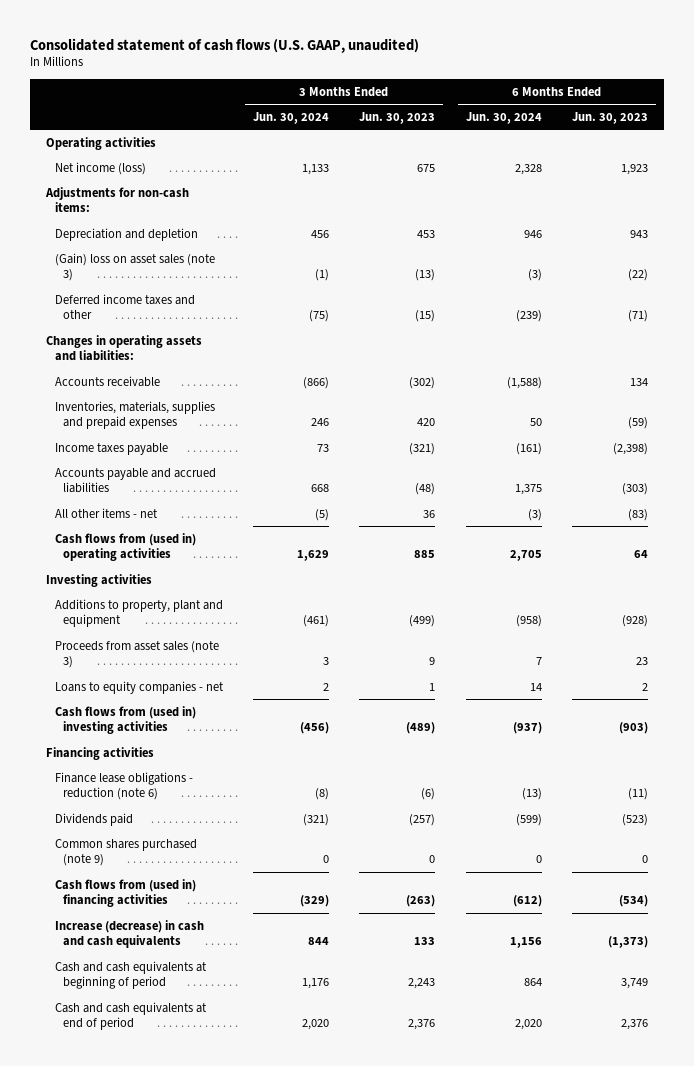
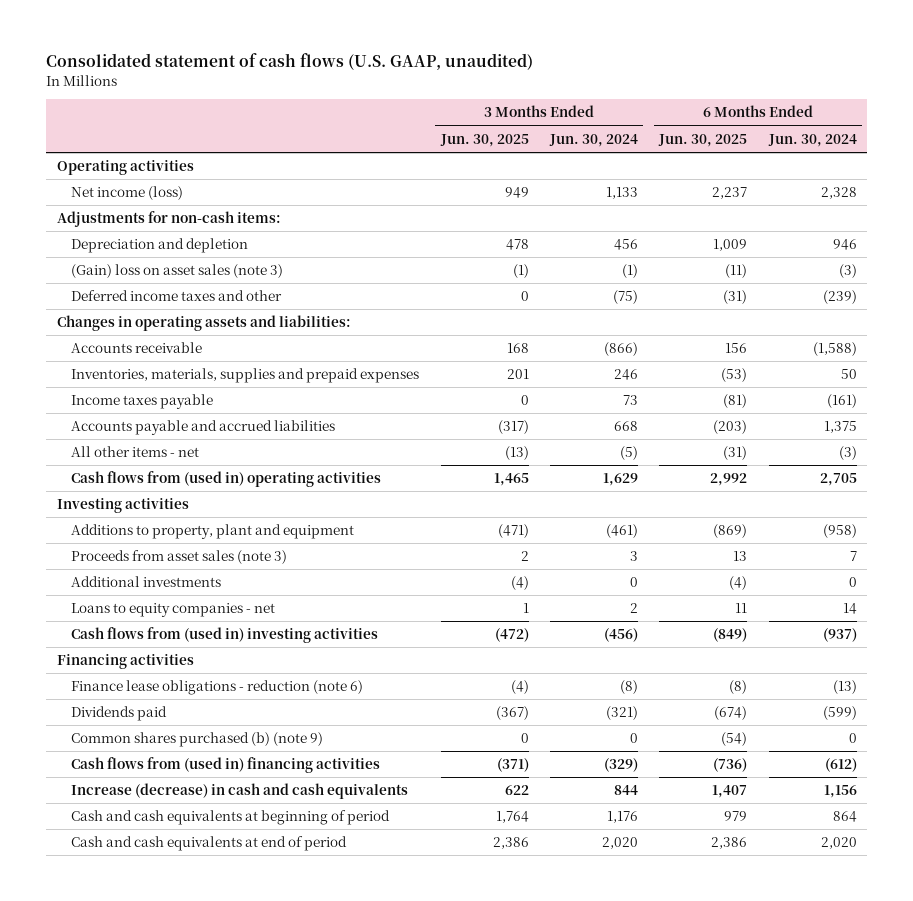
[359,111,436,124] Jun. 30, 2023 -> none
[572,111,649,124] Jun. 30, 2023 -> none
none -> [439,133,529,147] Jun. 30, 2025
none -> [658,133,748,147] Jun. 30, 2025
none -> [71,576,222,588] Additional investments
[54,838,197,867] Common shares purchased (note 9) -> [71,732,324,748] Common shares purchased (b) (note 9)

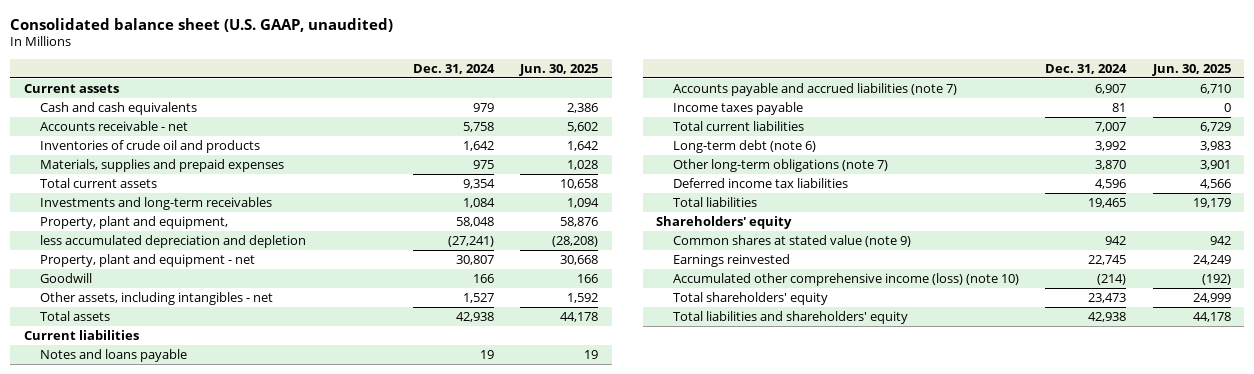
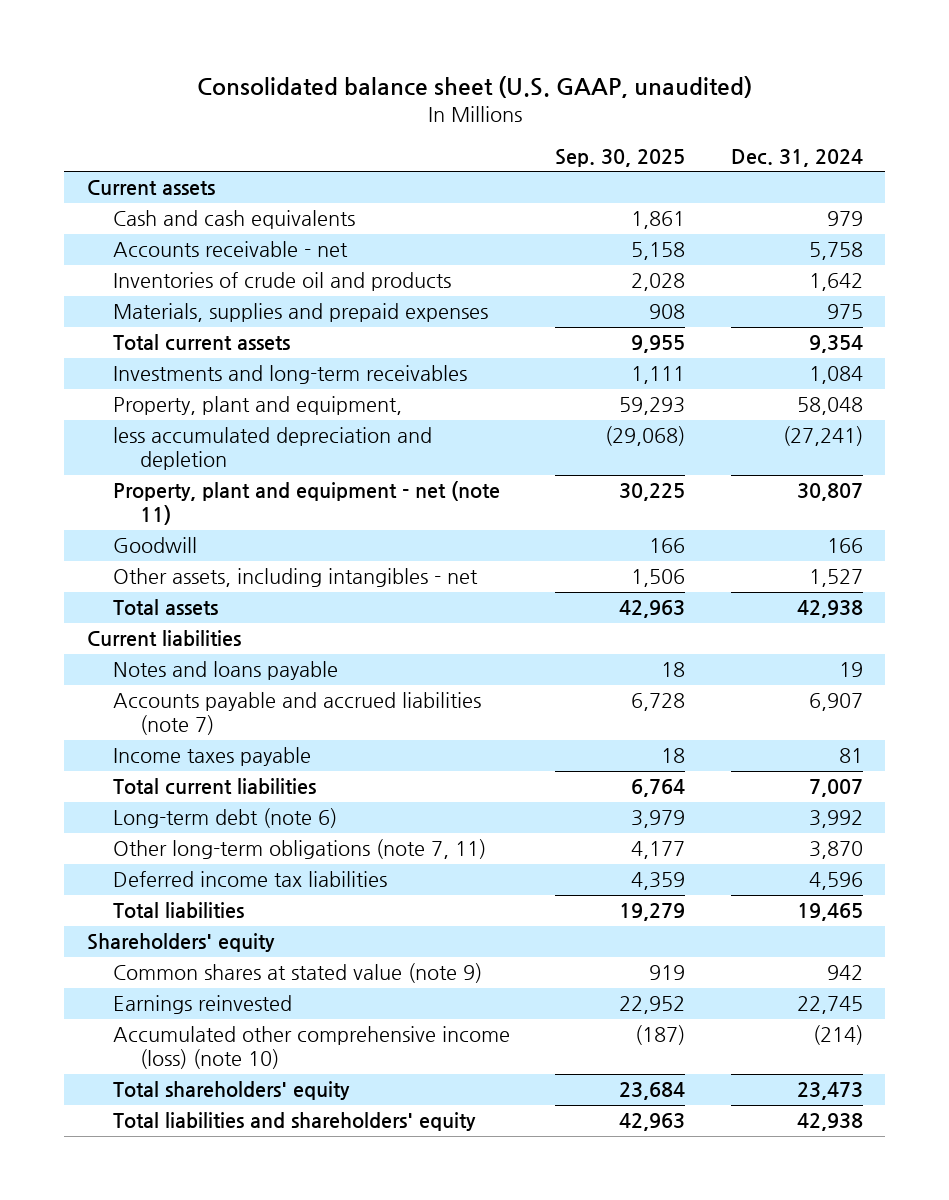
[519,63,599,76] Jun. 30, 2025 -> none
none -> [555,148,686,167] Sep. 30, 2025
[40,253,256,267] Property, plant and equipment - net -> [113,481,501,526] Property, plant and equipment - net (note 11)
[672,158,888,172] Other long-term obligations (note 7) -> [113,839,487,860] Other long-term obligations (note 7, 11)

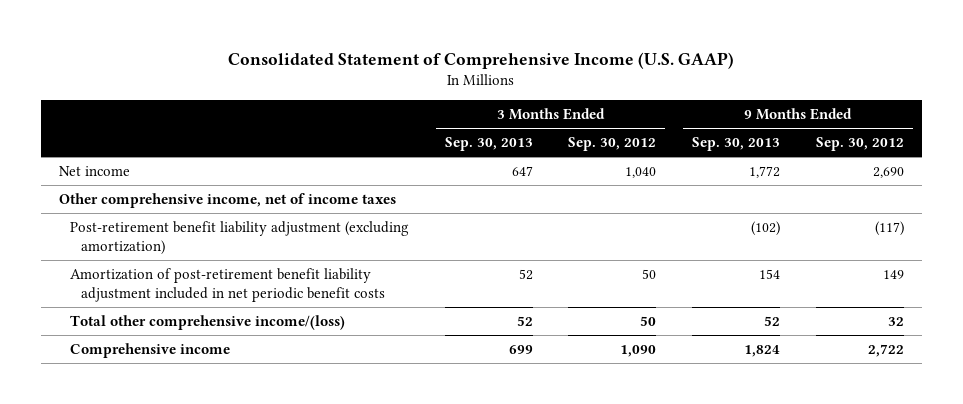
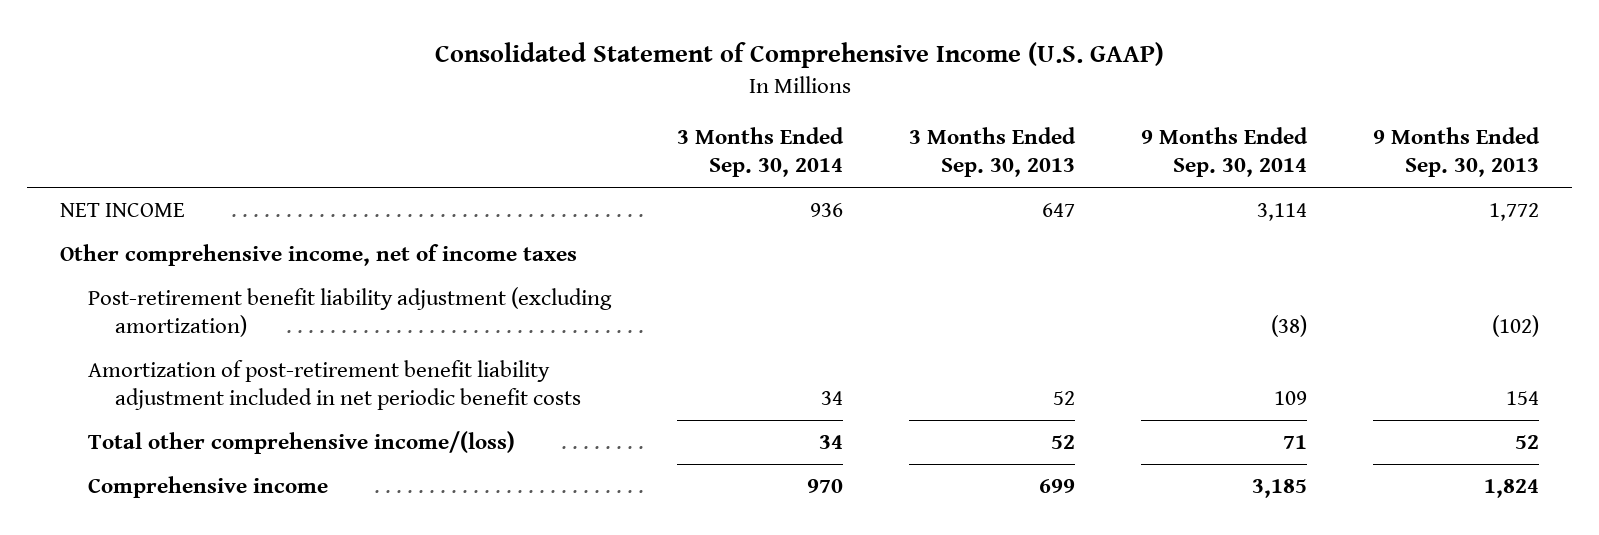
[568,137,657,152] Sep. 30, 2012 -> none
[815,137,904,152] Sep. 30, 2012 -> none
none -> [676,127,844,178] 3 Months Ended Sep. 30, 2014
none -> [1140,127,1308,178] 9 Months Ended Sep. 30, 2014
[58,165,130,176] Net income -> [60,202,186,217] NET INCOME

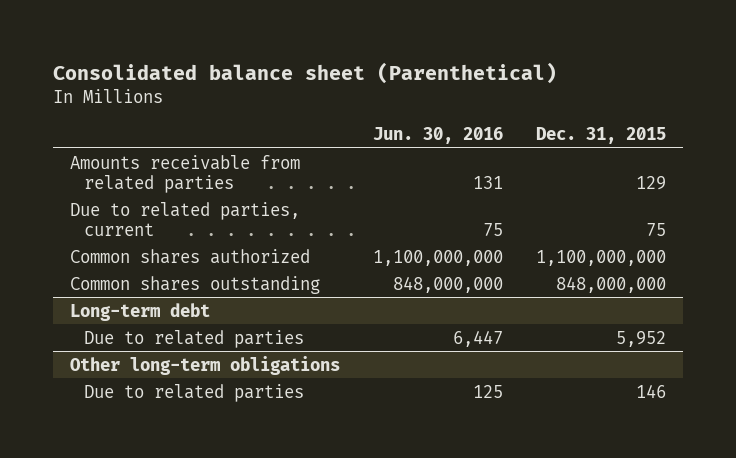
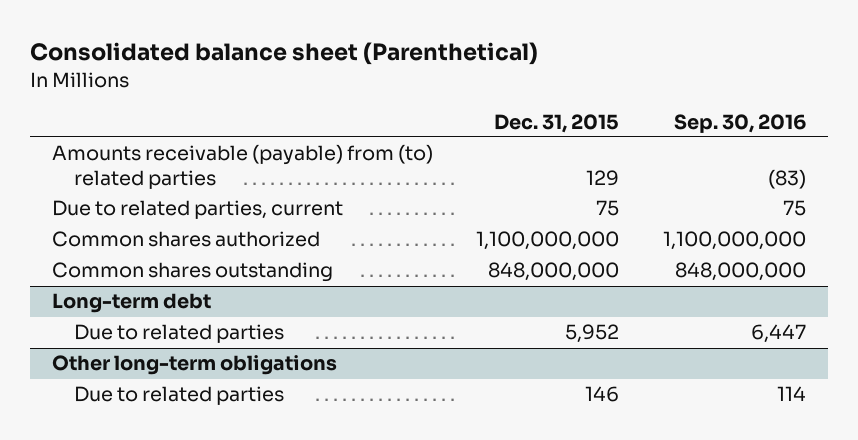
[372,126,503,144] Jun. 30, 2016 -> none
none -> [673,113,806,133] Sep. 30, 2016
[69,154,300,193] Amounts receivable from related parties -> [51,144,433,189] Amounts receivable (payable) from (to) related parties

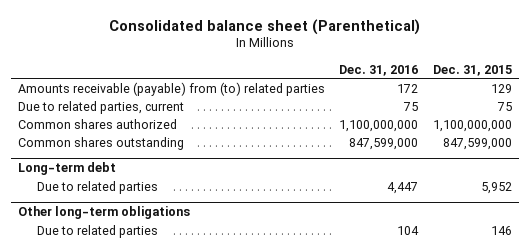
[673,113,806,133] Sep. 30, 2016 -> none
none -> [339,64,419,76] Dec. 31, 2016
[488,262,620,282] 848,000,000 -> [442,137,512,150] 847,599,000

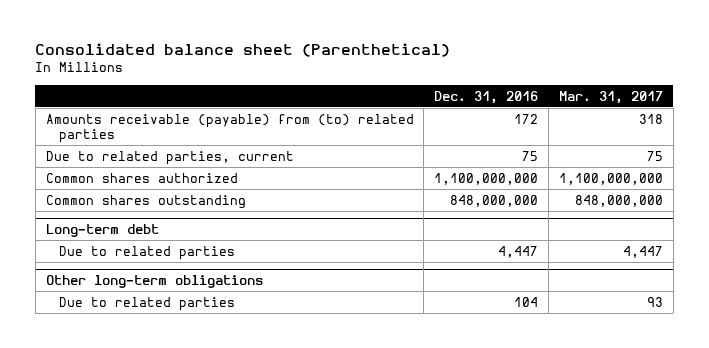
[432,64,512,76] Dec. 31, 2015 -> none
none -> [558,90,663,104] Mar. 31, 2017
[349,137,419,150] 847,599,000 -> [450,194,539,207] 848,000,000

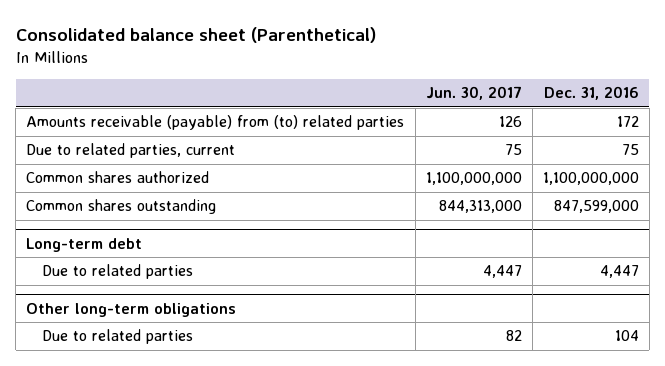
[558,90,663,104] Mar. 31, 2017 -> none
none -> [425,86,522,101] Jun. 30, 2017
[450,194,539,207] 848,000,000 -> [553,200,639,214] 847,599,000

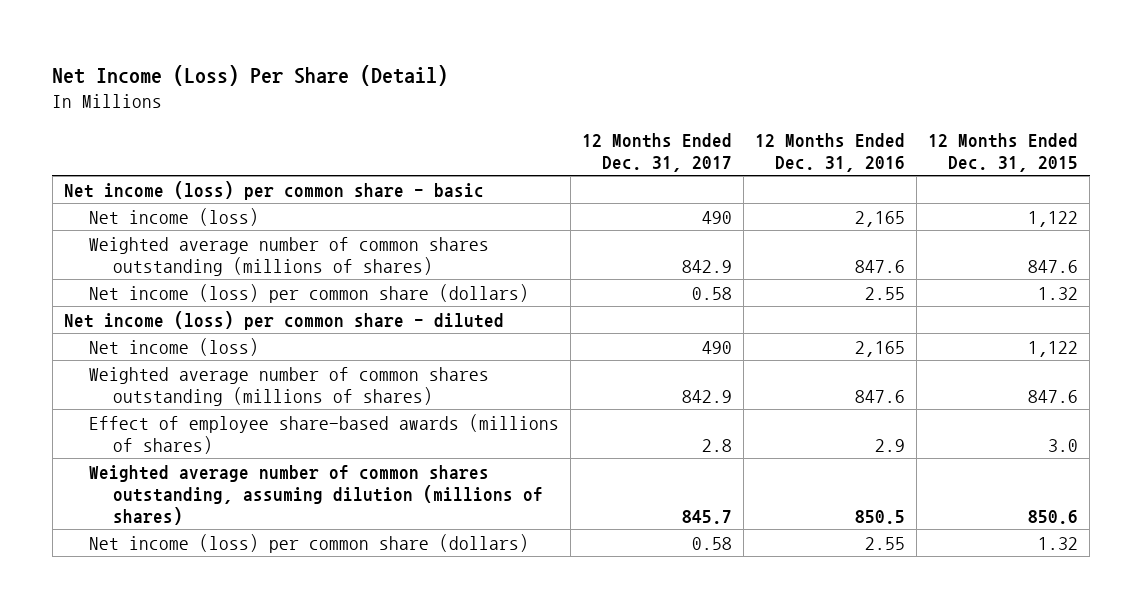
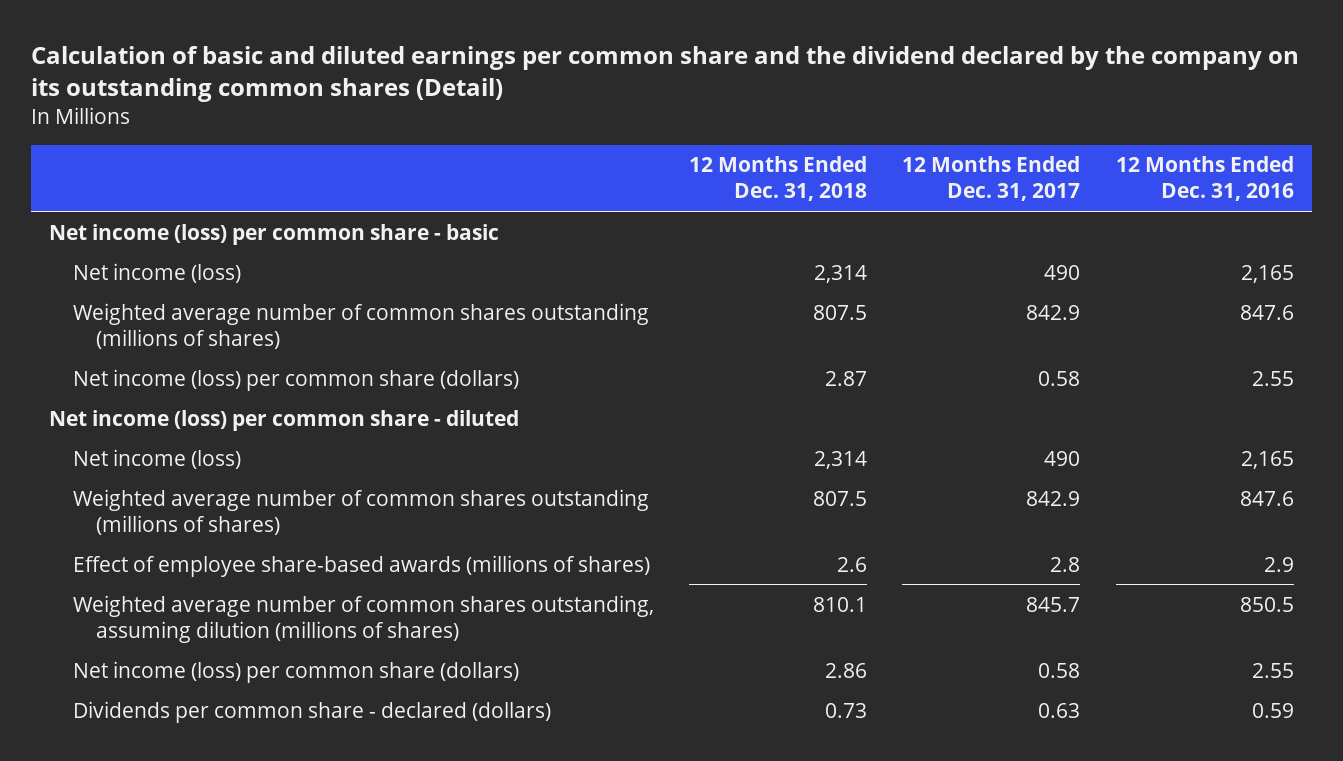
[52,64,449,86] Net Income (Loss) Per Share (Detail) -> [31,45,1300,102] Calculation of basic and diluted earnings per common share and the dividend declared by the company on its outstanding common shares (Detail)
[928,132,1079,172] 12 Months Ended Dec. 31, 2015 -> none
none -> [689,156,868,202] 12 Months Ended Dec. 31, 2018
none -> [72,700,551,723] Dividends per common share - declared (dollars)

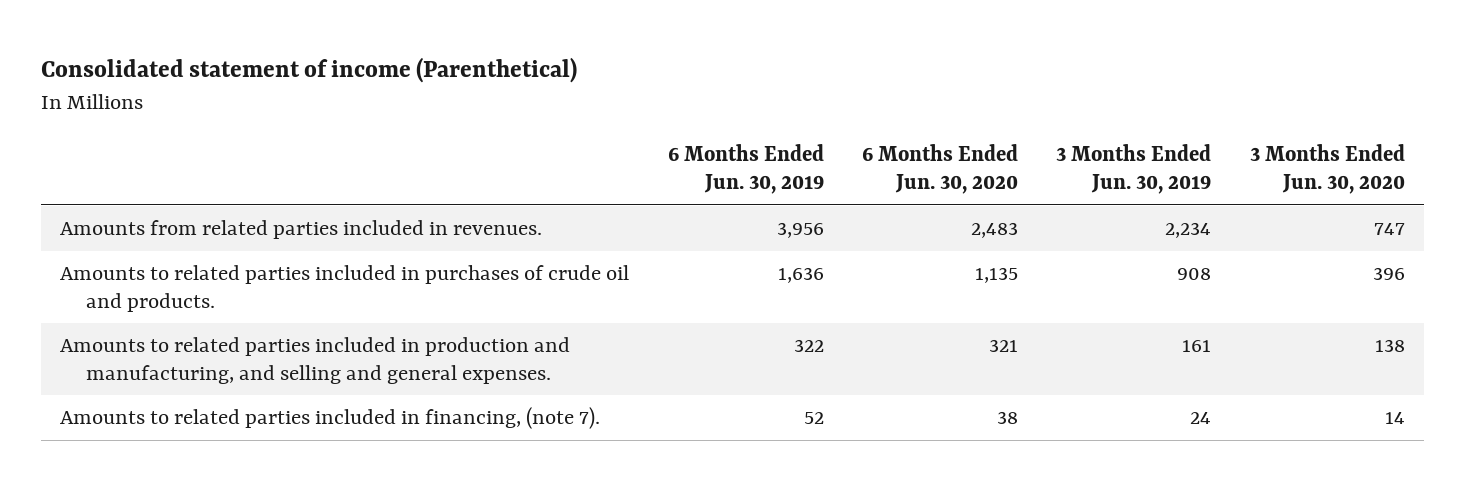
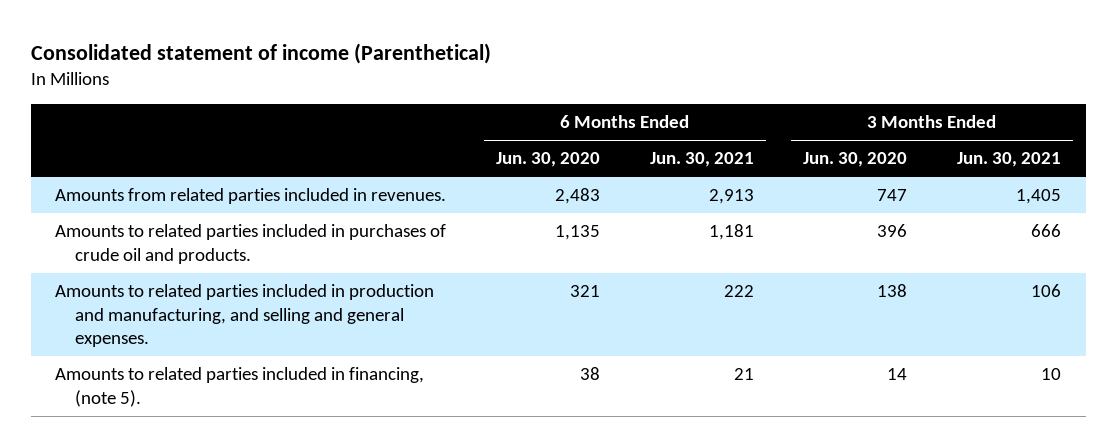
[667,144,824,194] 6 Months Ended Jun. 30, 2019 -> none
[1056,144,1212,194] 3 Months Ended Jun. 30, 2019 -> none
none -> [649,152,754,168] Jun. 30, 2021
none -> [956,152,1061,168] Jun. 30, 2021
[60,407,601,430] Amounts to related parties included in financing, (note 7). -> [55,367,425,407] Amounts to related parties included in financing, (note 5).

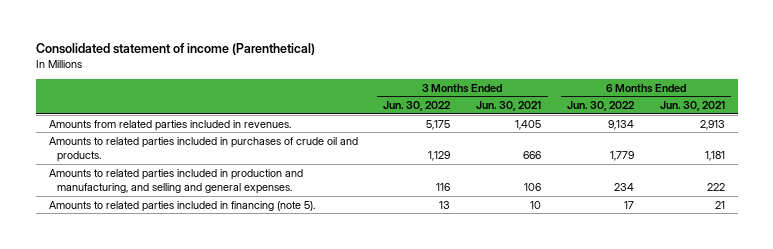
[495,152,600,168] Jun. 30, 2020 -> none
[803,152,908,168] Jun. 30, 2020 -> none
none -> [383,101,452,112] Jun. 30, 2022
none -> [566,101,635,112] Jun. 30, 2022
[55,367,425,407] Amounts to related parties included in financing, (note 5). -> [48,200,315,212] Amounts to related parties included in financing (note 5).

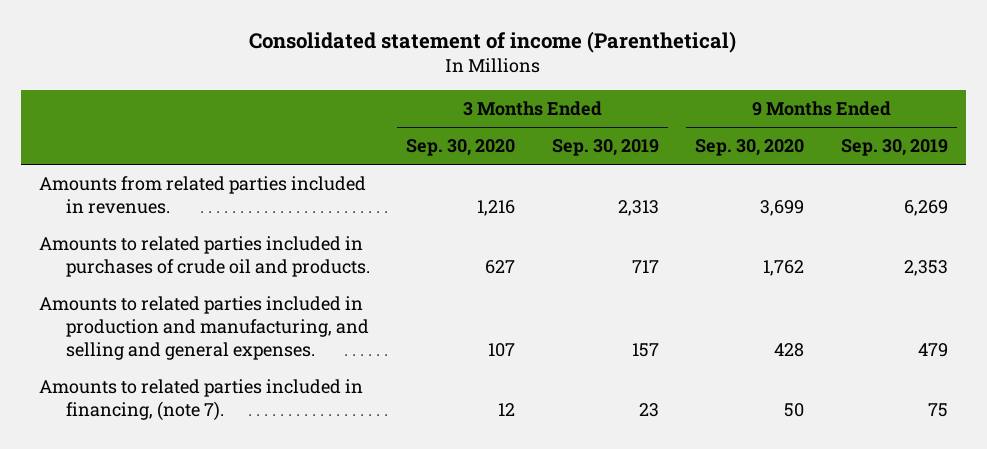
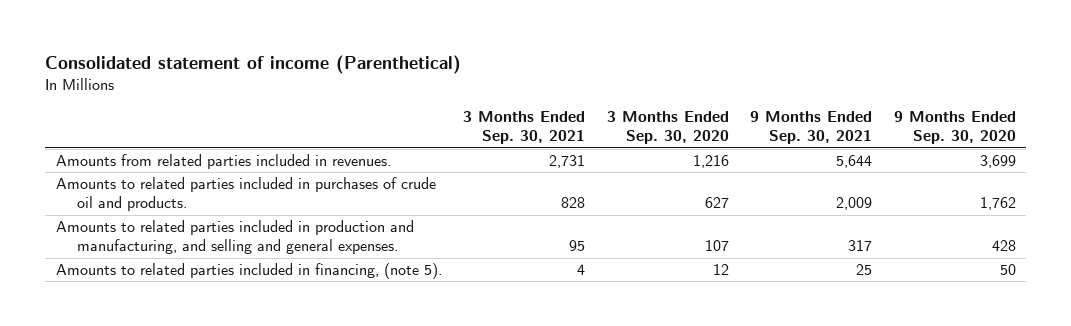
[551,139,659,157] Sep. 30, 2019 -> none
[841,139,949,157] Sep. 30, 2019 -> none
none -> [463,111,586,145] 3 Months Ended Sep. 30, 2021
none -> [750,111,873,145] 9 Months Ended Sep. 30, 2021
[38,378,363,421] Amounts to related parties included in financing, (note 7). -> [55,263,442,280] Amounts to related parties included in financing, (note 5).

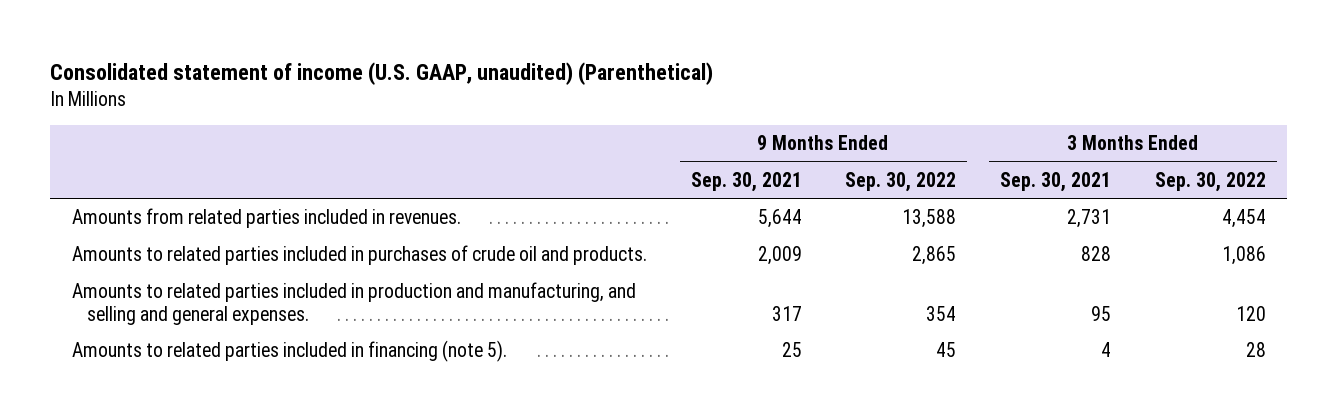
[44,54,461,74] Consolidated statement of income (Parenthetical) -> [50,62,714,86] Consolidated statement of income (U.S. GAAP, unaudited) (Parenthetical)
[606,111,729,145] 3 Months Ended Sep. 30, 2020 -> none
[893,111,1016,145] 9 Months Ended Sep. 30, 2020 -> none
none -> [845,171,957,192] Sep. 30, 2022
none -> [1154,171,1266,192] Sep. 30, 2022
[55,263,442,280] Amounts to related parties included in financing, (note 5). -> [71,340,507,363] Amounts to related parties included in financing (note 5).

